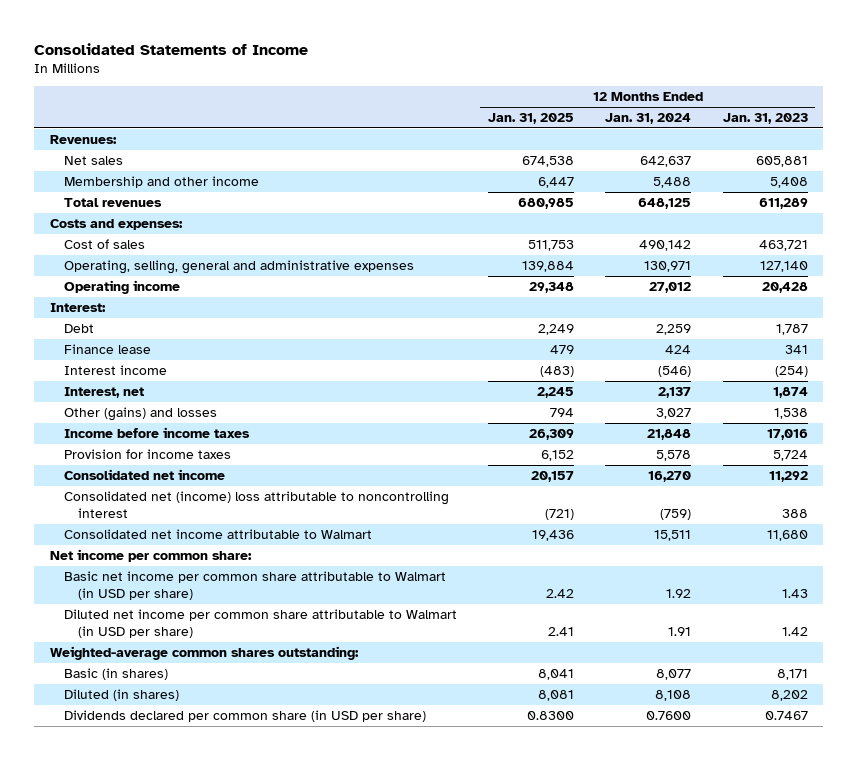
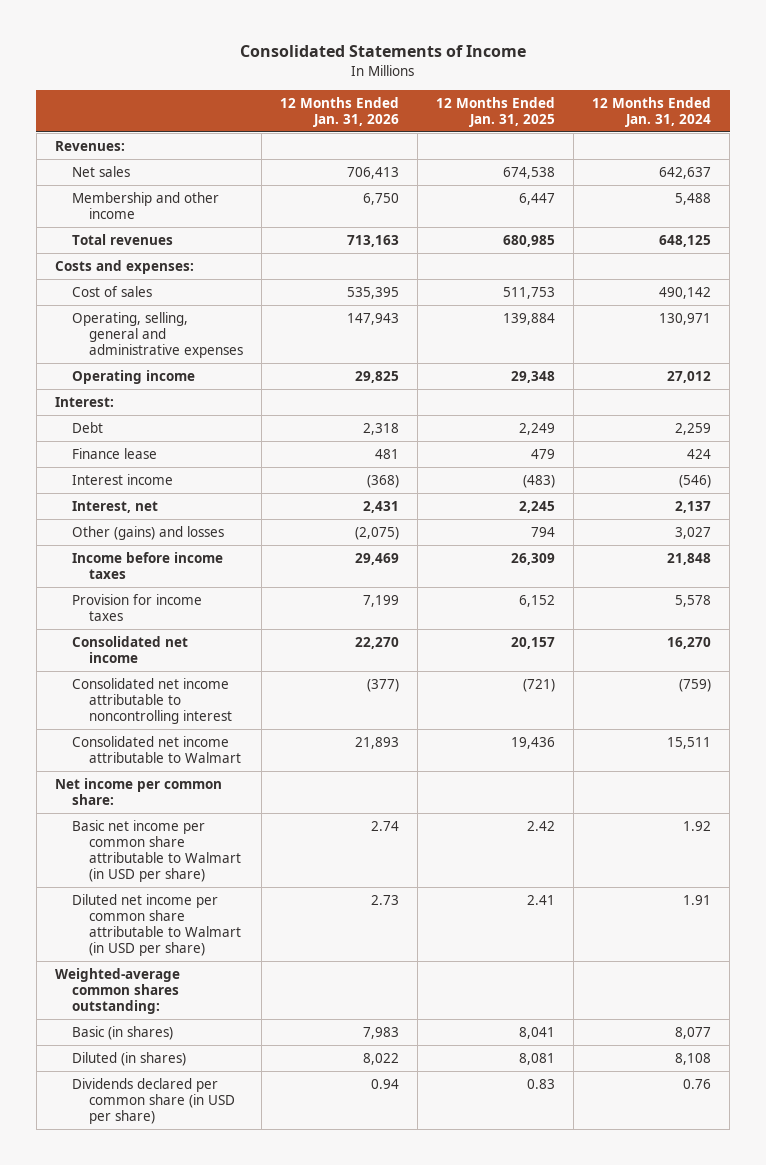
[722,113,808,125] Jan. 31, 2023 -> none
none -> [280,96,400,127] 12 Months Ended Jan. 31, 2026
[63,491,449,519] Consolidated net (income) loss attributable to noncontrolling interest -> [71,677,233,724] Consolidated net income attributable to noncontrolling interest
[527,711,575,721] 0.8300 -> [527,1078,556,1089] 0.83
[646,711,692,721] 0.7600 -> [683,1078,712,1089] 0.76

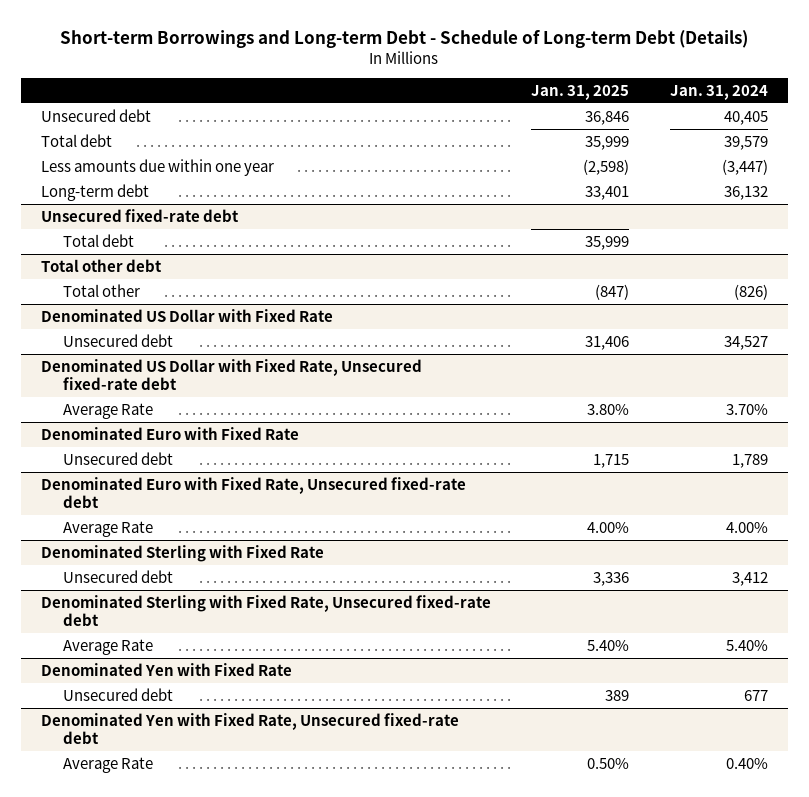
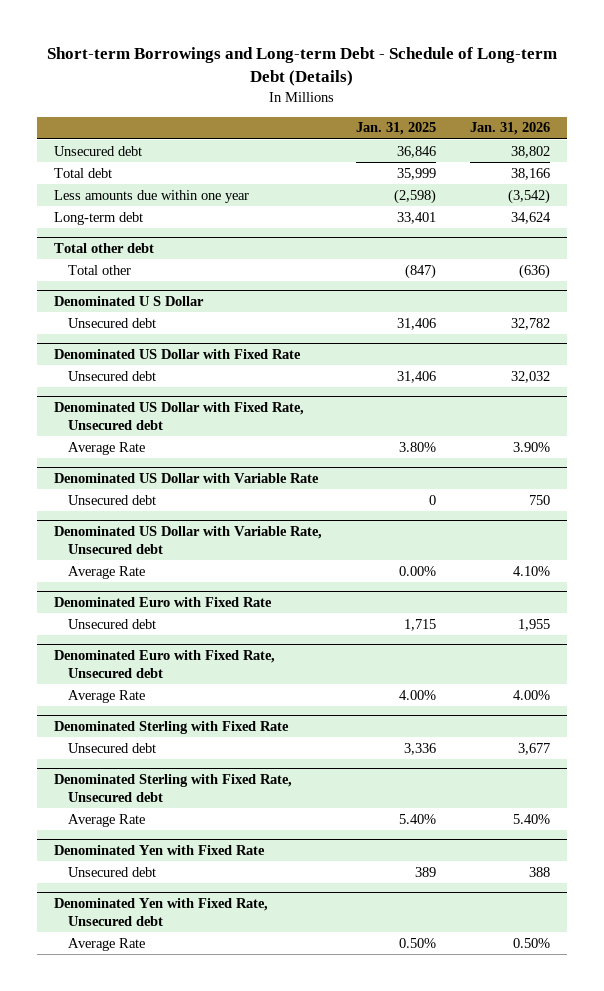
[669,85,768,101] Jan. 31, 2024 -> none
none -> [469,122,550,136] Jan. 31, 2026
[40,208,239,222] Unsecured fixed-rate debt -> none
[63,233,135,247] Total debt -> none
none -> [53,295,204,306] Denominated U S Dollar
none -> [68,317,157,328] Unsecured debt
[40,358,422,390] Denominated US Dollar with Fixed Rate, Unsecured fixed-rate debt -> [53,401,304,430] Denominated US Dollar with Fixed Rate, Unsecured debt
none -> [53,472,319,483] Denominated US Dollar with Variable Rate
none -> [68,494,157,505] Unsecured debt
none -> [53,525,322,554] Denominated US Dollar with Variable Rate, Unsecured debt
none -> [68,565,146,579] Average Rate
[40,476,466,508] Denominated Euro with Fixed Rate, Unsecured fixed-rate debt -> [53,649,275,678] Denominated Euro with Fixed Rate, Unsecured debt
[40,594,491,626] Denominated Sterling with Fixed Rate, Unsecured fixed-rate debt -> [53,773,292,802] Denominated Sterling with Fixed Rate, Unsecured debt
[40,712,459,744] Denominated Yen with Fixed Rate, Unsecured fixed-rate debt -> [53,897,268,926] Denominated Yen with Fixed Rate, Unsecured debt

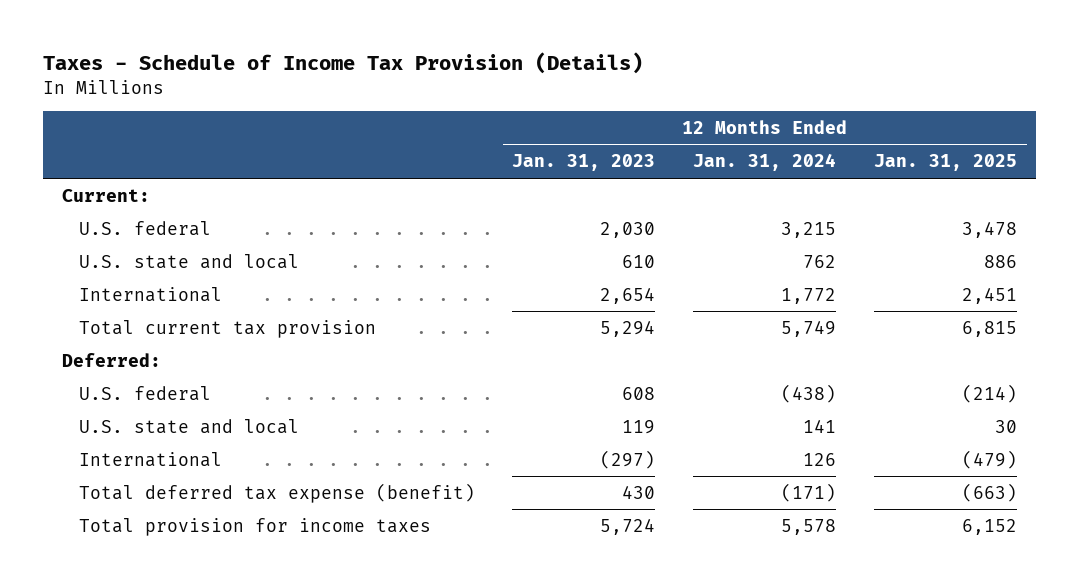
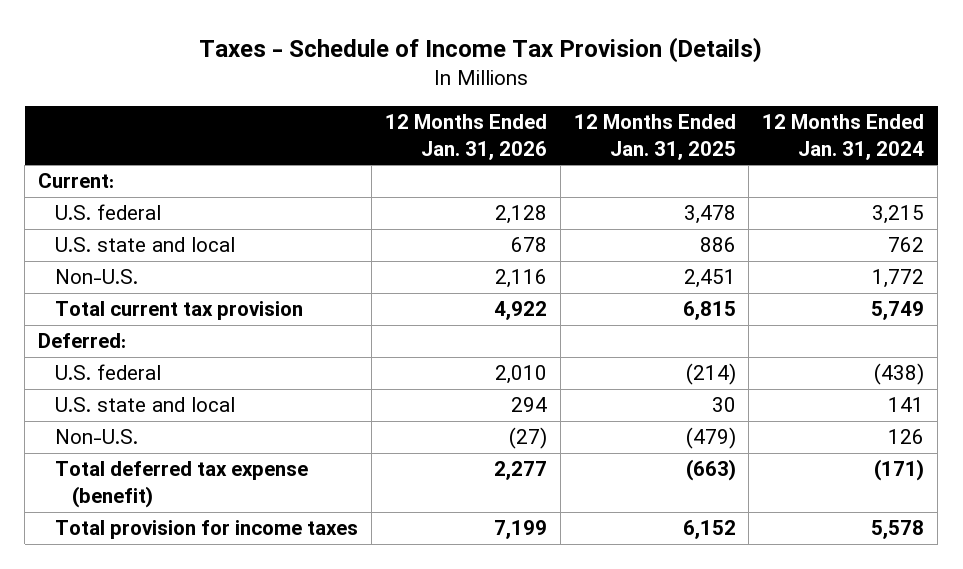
[512,154,656,172] Jan. 31, 2023 -> none
none -> [384,114,547,160] 12 Months Ended Jan. 31, 2026
[78,286,222,302] International -> [55,269,139,285] Non-U.S.
[78,451,222,467] International -> [55,429,139,445] Non-U.S.

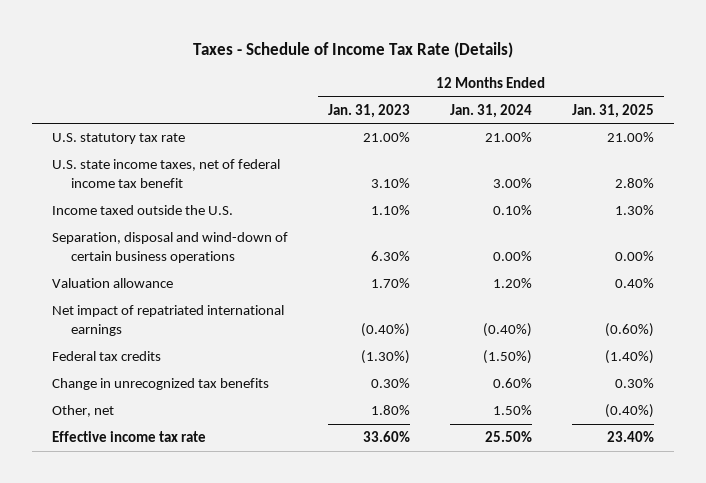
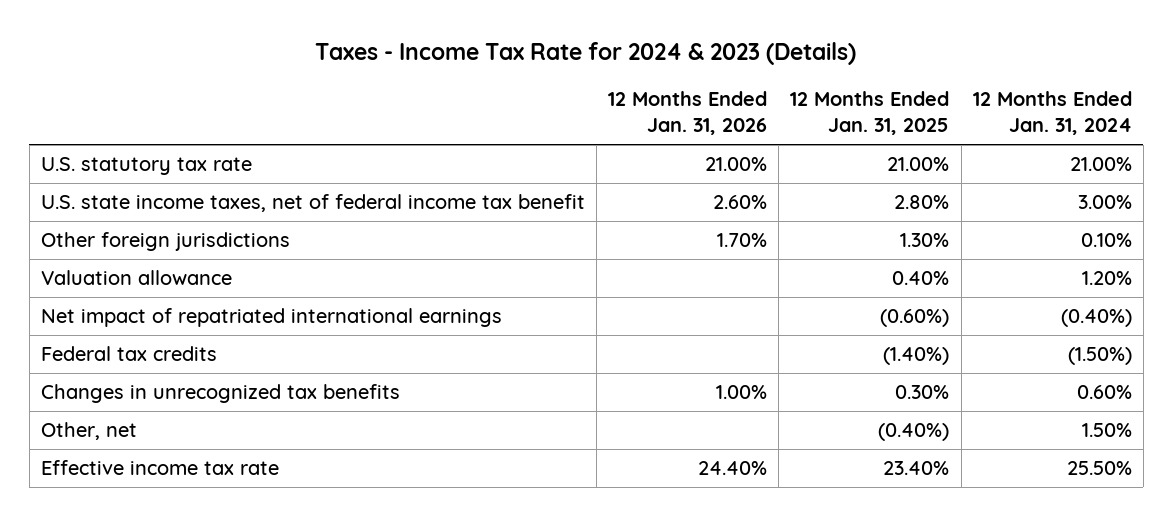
[193,41,514,58] Taxes - Schedule of Income Tax Rate (Details) -> [315,42,857,66] Taxes - Income Tax Rate for 2024 & 2023 (Details)
[327,103,410,118] Jan. 31, 2023 -> none
none -> [608,91,768,136] 12 Months Ended Jan. 31, 2026
[51,232,288,264] Separation, disposal and wind-down of certain business operations -> none
[51,205,233,216] Income taxed outside the U.S. -> [40,232,290,252] Other foreign jurisdictions
[51,378,269,391] Change in unrecognized tax benefits -> [40,384,400,404] Changes in unrecognized tax benefits

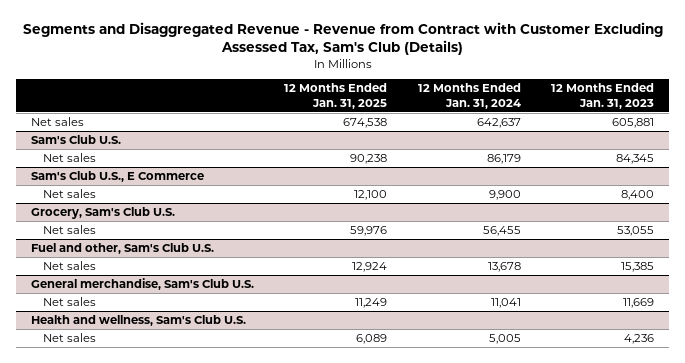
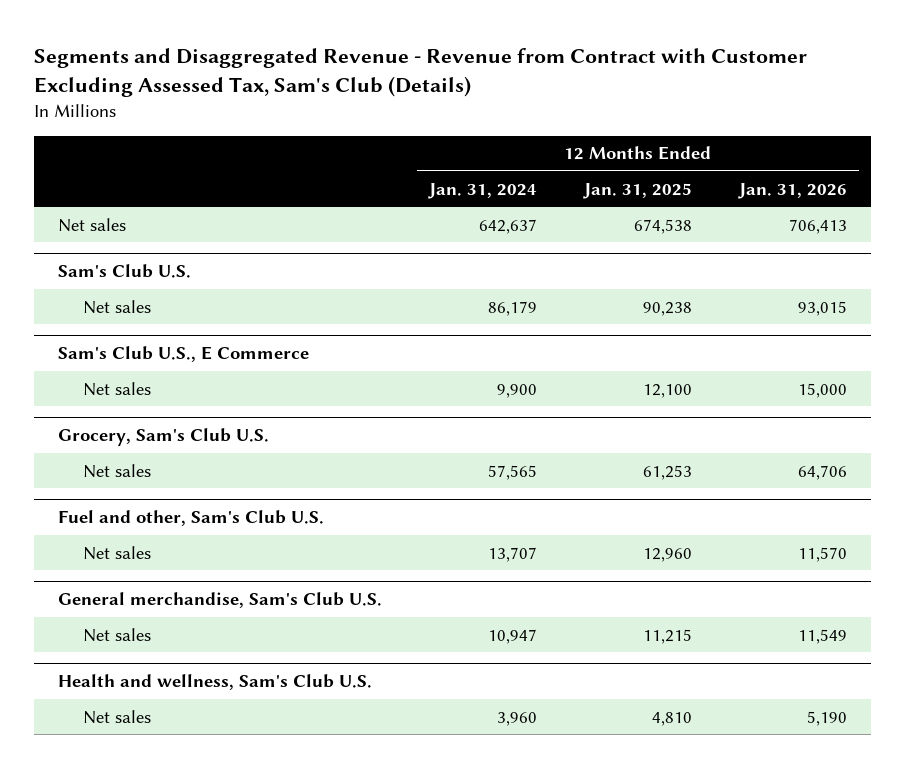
[551,83,655,109] 12 Months Ended Jan. 31, 2023 -> none
none -> [738,182,848,199] Jan. 31, 2026
[350,225,388,236] 59,976 -> [642,464,692,480] 61,253
[482,225,521,236] 56,455 -> [487,464,537,480] 57,565
[352,261,388,272] 12,924 -> [642,547,692,562] 12,960
[487,261,521,272] 13,678 -> [487,546,537,562] 13,707
[355,297,388,308] 11,249 -> [642,628,692,644] 11,215
[490,297,521,308] 11,041 -> [487,628,537,644] 10,947
[356,333,388,344] 6,089 -> [651,711,692,726] 4,810
[488,333,521,344] 5,005 -> [496,711,537,726] 3,960

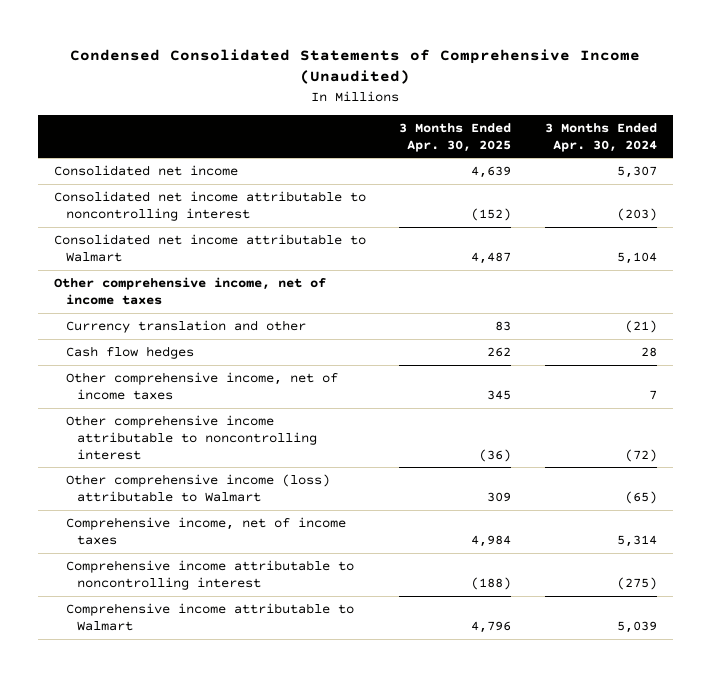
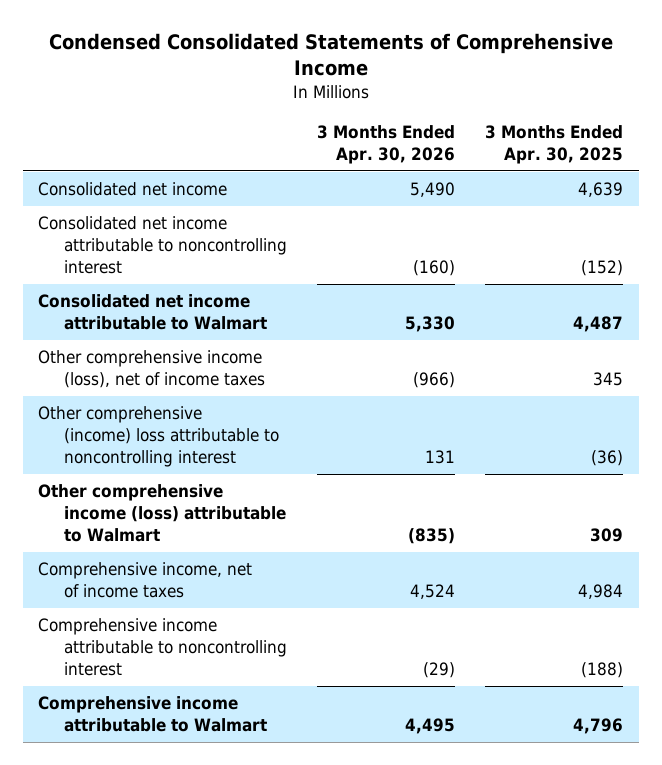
[70,48,641,85] Condensed Consolidated Statements of Comprehensive Income (Unaudited) -> [48,33,613,77] Condensed Consolidated Statements of Comprehensive Income
[544,122,657,152] 3 Months Ended Apr. 30, 2024 -> none
none -> [317,124,456,164] 3 Months Ended Apr. 30, 2026
[54,277,327,305] Other comprehensive income, net of income taxes -> none
[65,320,306,334] Currency translation and other -> none
[65,346,194,360] Cash flow hedges -> none
[65,372,338,400] Other comprehensive income, net of income taxes -> [38,350,265,389] Other comprehensive income (loss), net of income taxes
[65,415,318,460] Other comprehensive income attributable to noncontrolling interest -> [38,406,279,467] Other comprehensive (income) loss attributable to noncontrolling interest

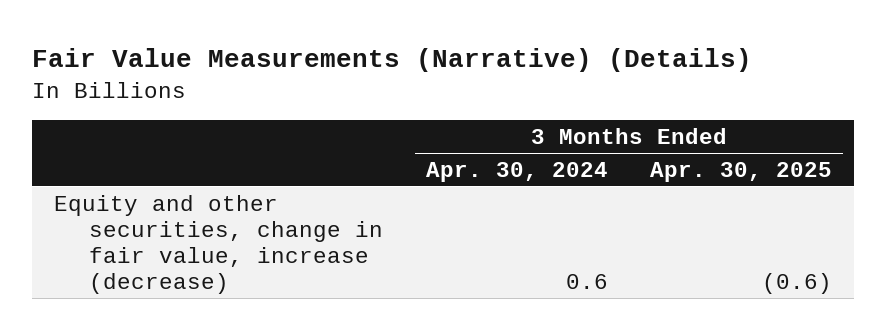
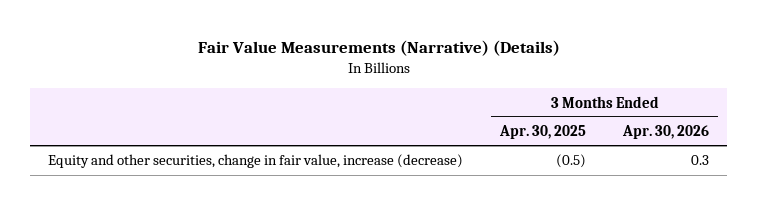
[425,161,608,182] Apr. 30, 2024 -> none
none -> [622,125,710,140] Apr. 30, 2026
[762,272,833,294] (0.6) -> [556,154,587,169] (0.5)

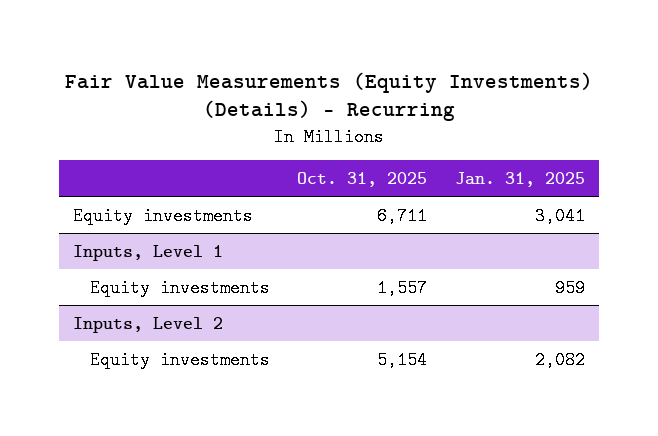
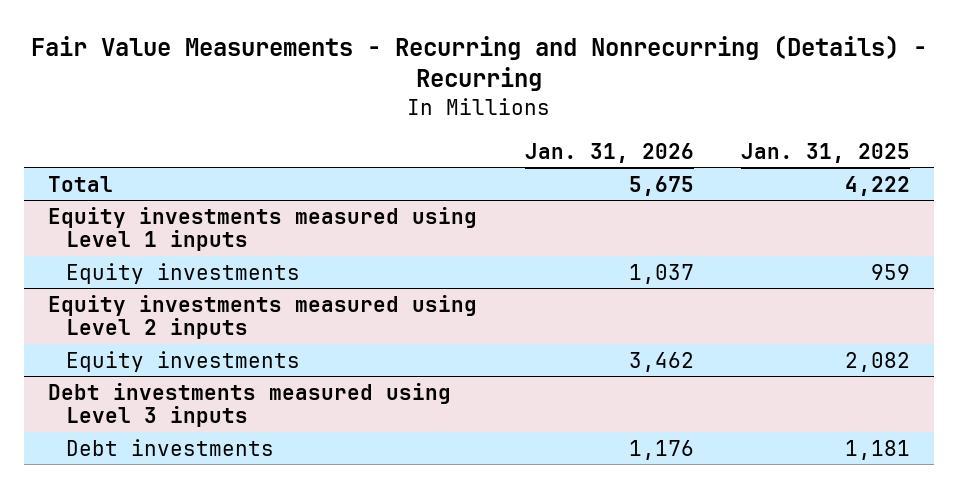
[64,71,593,122] Fair Value Measurements (Equity Investments) (Details) - Recurring -> [31,34,928,92] Fair Value Measurements - Recurring and Nonrecurring (Details) - Recurring
[297,171,428,187] Oct. 31, 2025 -> none
none -> [524,142,694,163] Jan. 31, 2026
[72,206,253,225] Equity investments -> none
none -> [48,175,114,192] Total
[72,244,223,261] Inputs, Level 1 -> [48,206,478,252] Equity investments measured using Level 1 inputs
[72,316,223,333] Inputs, Level 2 -> [48,294,478,340] Equity investments measured using Level 2 inputs
none -> [48,382,452,428] Debt investments measured using Level 3 inputs
none -> [65,438,274,456] Debt investments

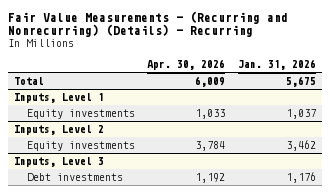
[31,34,928,92] Fair Value Measurements - Recurring and Nonrecurring (Details) - Recurring -> [7,10,288,38] Fair Value Measurements - (Recurring and Nonrecurring) (Details) - Recurring
[741,142,911,163] Jan. 31, 2025 -> none
none -> [147,59,226,71] Apr. 30, 2026
[48,206,478,252] Equity investments measured using Level 1 inputs -> [14,93,105,104] Inputs, Level 1
[48,294,478,340] Equity investments measured using Level 2 inputs -> [14,125,105,136] Inputs, Level 2
[48,382,452,428] Debt investments measured using Level 3 inputs -> [14,157,105,168] Inputs, Level 3

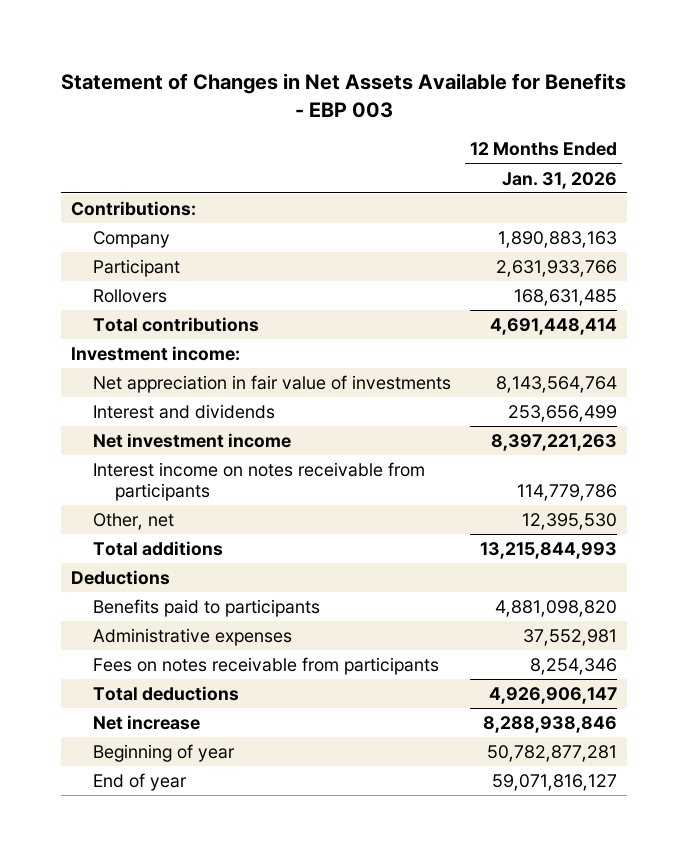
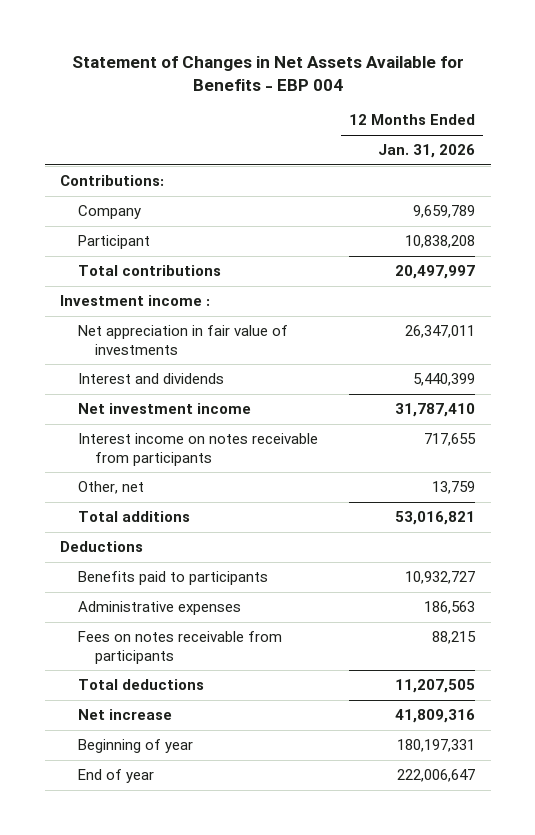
[60,72,626,118] Statement of Changes in Net Assets Available for Benefits - EBP 003 -> [71,55,464,91] Statement of Changes in Net Assets Available for Benefits - EBP 004
[92,288,167,303] Rollovers -> none
[498,230,618,248] 1,890,883,163 -> [412,205,475,219] 9,659,789
[496,259,618,277] 2,631,933,766 -> [404,235,475,249] 10,838,208
[490,317,618,335] 4,691,448,414 -> [394,265,475,280] 20,497,997
[70,345,240,361] Investment income: -> [60,295,211,307] Investment income :
[496,375,618,393] 8,143,564,764 -> [404,325,475,339] 26,347,011
[508,404,618,422] 253,656,499 -> [412,373,475,387] 5,440,399
[491,433,618,451] 8,397,221,263 -> [394,403,475,418] 31,787,410
[517,483,618,501] 114,779,786 -> [423,433,476,447] 717,655
[522,512,618,530] 12,395,530 -> [431,481,475,495] 13,759
[480,541,618,559] 13,215,844,993 -> [394,511,475,526] 53,016,821
[495,599,618,617] 4,881,098,820 -> [404,571,475,585] 10,932,727
[523,628,618,646] 37,552,981 -> [423,601,475,615] 186,563
[530,657,618,675] 8,254,346 -> [431,631,476,645] 88,215
[489,686,618,704] 4,926,906,147 -> [394,679,475,694] 11,207,505
[483,715,618,733] 8,288,938,846 -> [394,709,475,724] 41,809,316
[487,744,618,762] 50,782,877,281 -> [396,739,475,753] 180,197,331
[492,773,618,791] 59,071,816,127 -> [396,769,475,783] 222,006,647

